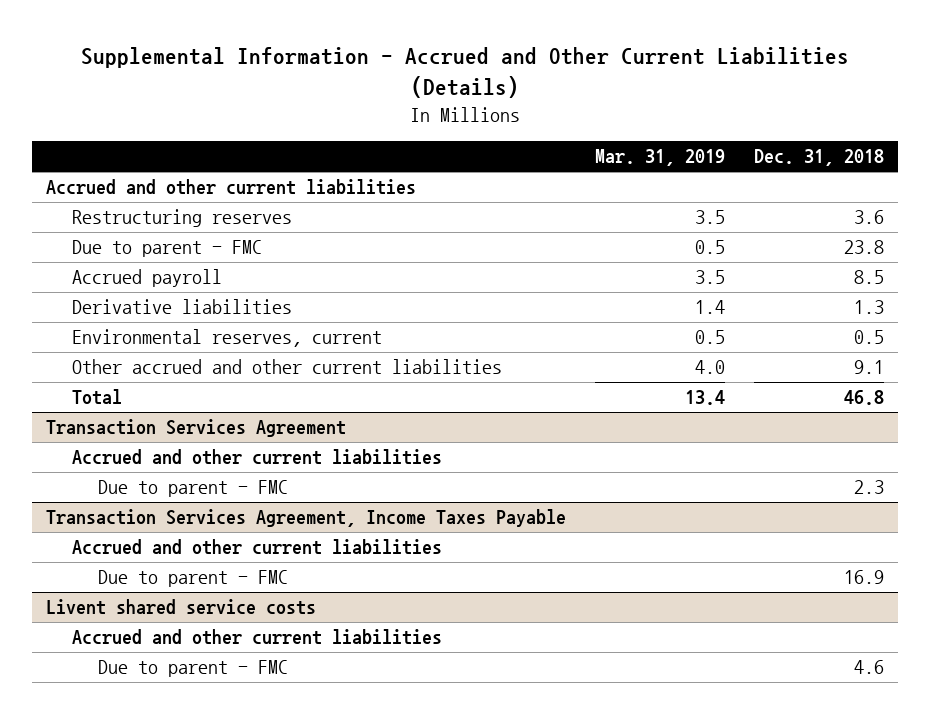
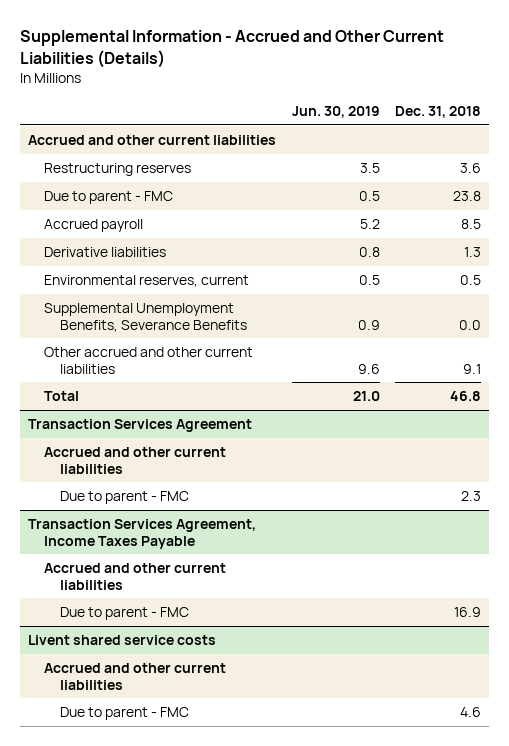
[595,149,726,167] Mar. 31, 2019 -> none
none -> [291,105,380,118] Jun. 30, 2019
none -> [43,302,247,332] Supplemental Unemployment Benefits, Severance Benefits

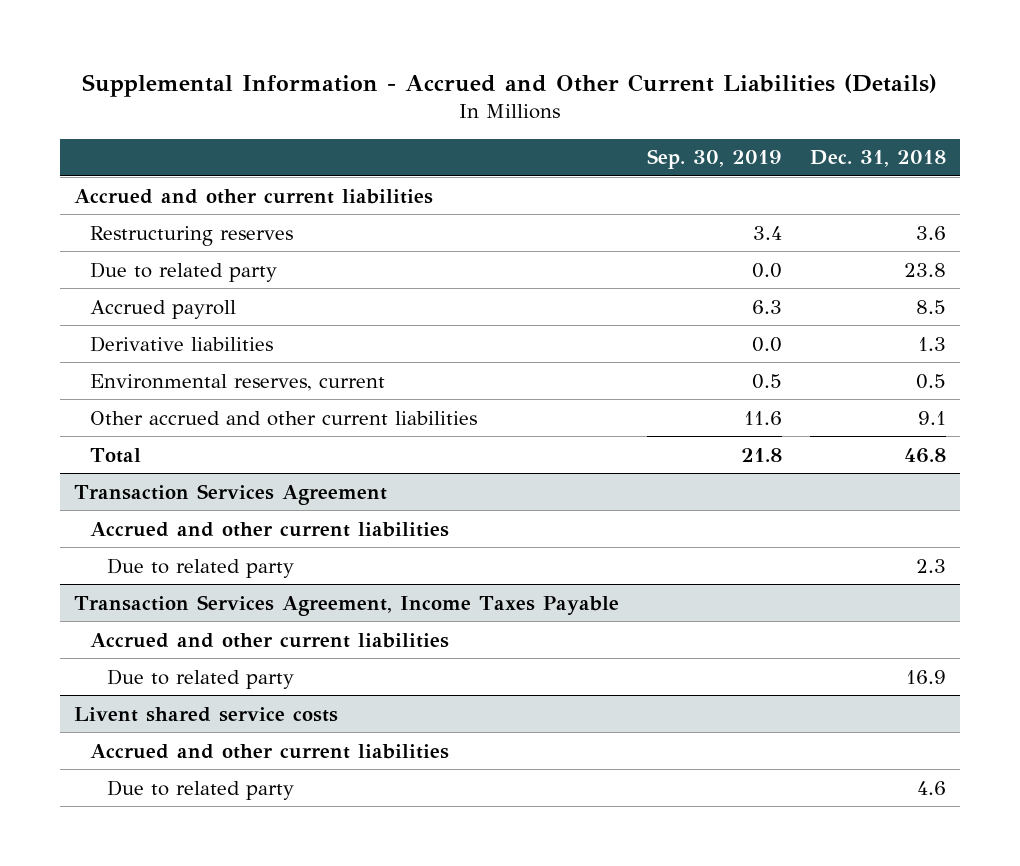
[291,105,380,118] Jun. 30, 2019 -> none
none -> [646,149,782,170] Sep. 30, 2019
[43,190,173,204] Due to parent - FMC -> [90,261,278,282] Due to related party
[43,302,247,332] Supplemental Unemployment Benefits, Severance Benefits -> none
[59,490,189,504] Due to parent - FMC -> [106,557,294,578] Due to related party
[59,606,189,620] Due to parent - FMC -> [106,668,294,689] Due to related party
[59,706,189,720] Due to parent - FMC -> [106,779,294,800] Due to related party

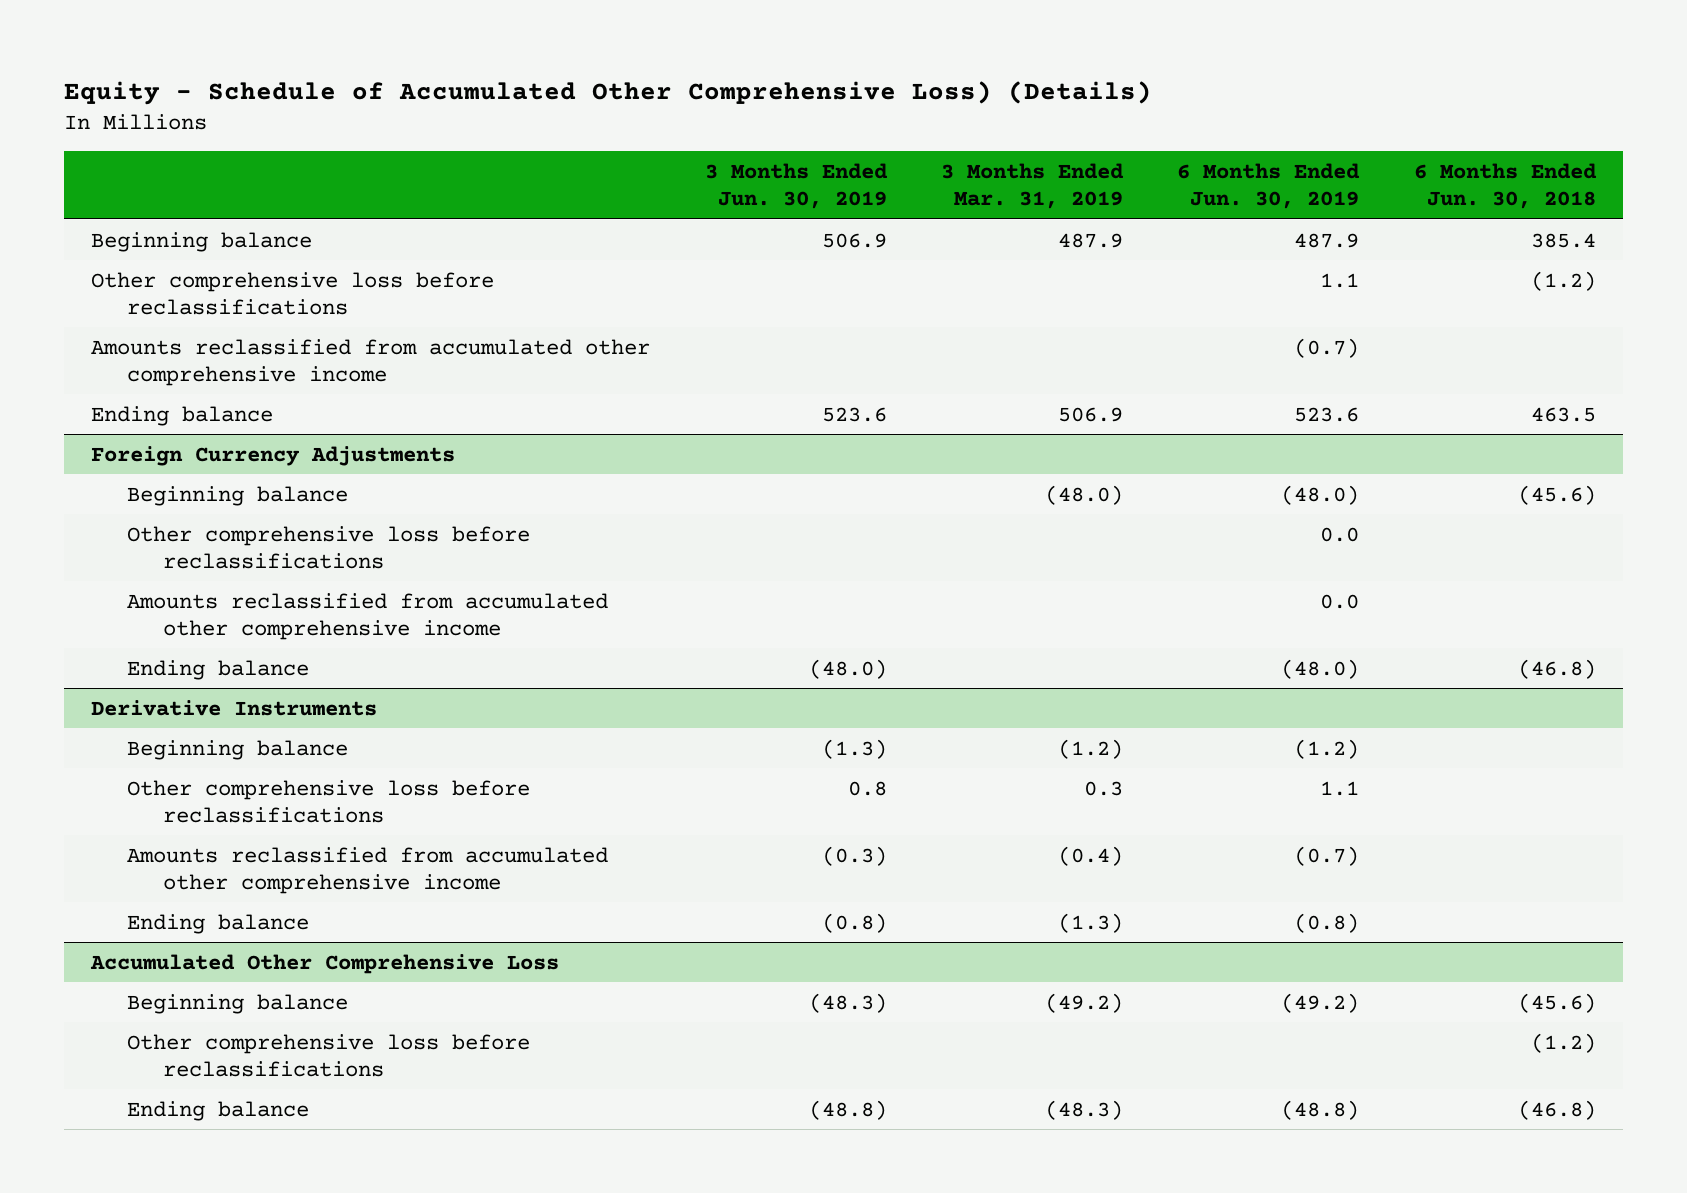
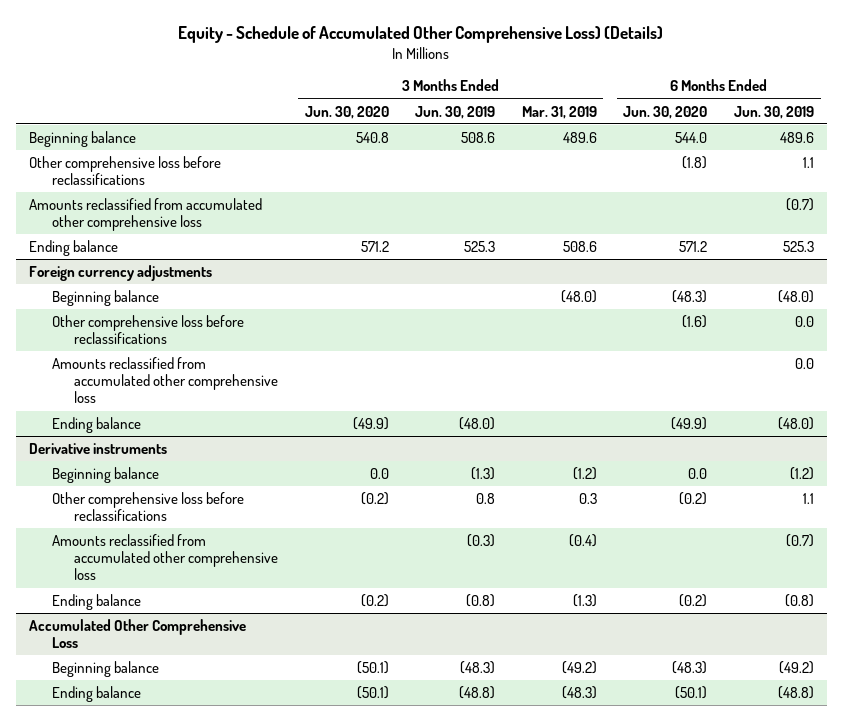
[1413,163,1597,210] 6 Months Ended Jun. 30, 2018 -> none
none -> [304,105,389,119] Jun. 30, 2020
none -> [623,105,708,119] Jun. 30, 2020
[821,232,887,248] 506.9 -> [461,132,496,144] 508.6
[1057,232,1123,248] 487.9 -> [562,132,597,144] 489.6
[1294,232,1360,248] 487.9 -> [779,132,814,144] 489.6
[91,338,651,386] Amounts reclassified from accumulated other comprehensive income -> [29,198,263,232] Amounts reclassified from accumulated other comprehensive loss
[821,406,887,422] 523.6 -> [464,241,496,253] 525.3
[1057,406,1123,422] 506.9 -> [562,241,597,253] 508.6
[1294,406,1360,422] 523.6 -> [782,241,814,253] 525.3
[91,445,456,466] Foreign Currency Adjustments -> [29,265,213,282] Foreign currency adjustments
[126,592,608,640] Amounts reclassified from accumulated other comprehensive income -> [51,357,279,404] Amounts reclassified from accumulated other comprehensive loss
[91,699,378,716] Derivative Instruments -> [29,443,168,455] Derivative instruments
[126,846,608,894] Amounts reclassified from accumulated other comprehensive income -> [51,534,279,581] Amounts reclassified from accumulated other comprehensive loss
[126,1033,530,1077] Other comprehensive loss before reclassifications -> none

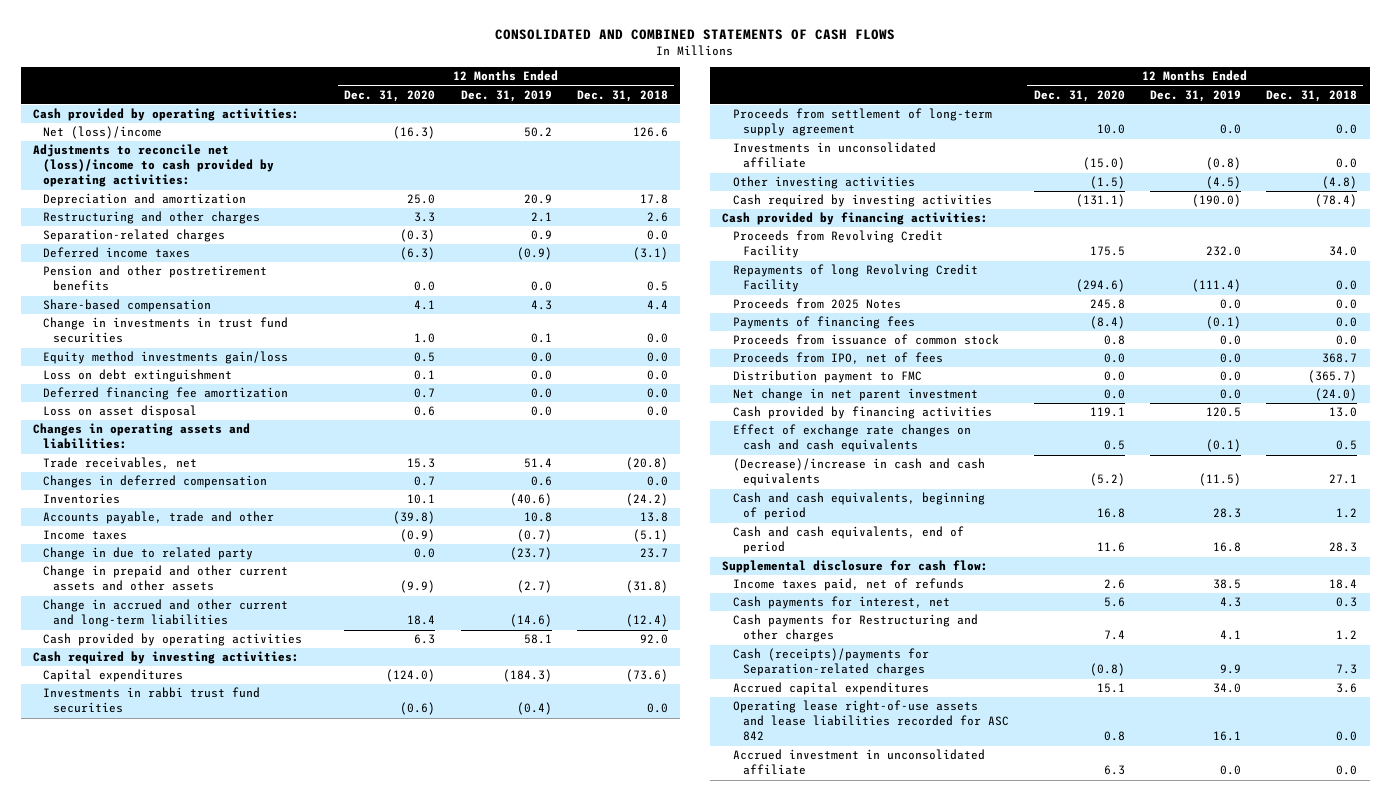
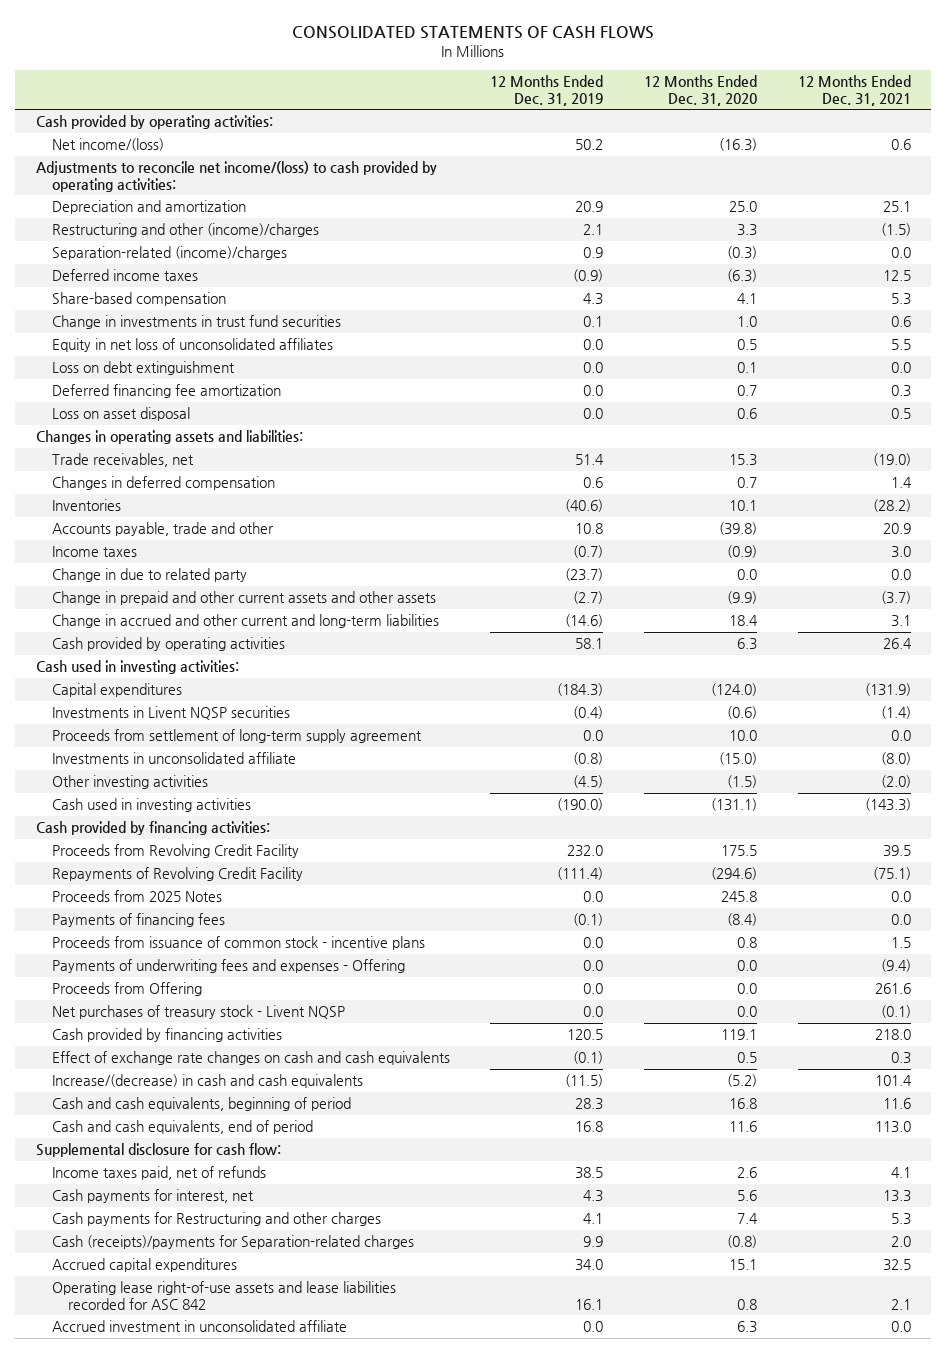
[495,29,896,41] CONSOLIDATED AND COMBINED STATEMENTS OF CASH FLOWS -> [292,26,655,40] CONSOLIDATED STATEMENTS OF CASH FLOWS
[576,89,668,102] Dec. 31, 2018 -> none
none -> [797,75,911,106] 12 Months Ended Dec. 31, 2021
[43,126,163,140] Net (loss)/income -> [51,138,164,152] Net income/(loss)
[33,144,275,188] Adjustments to reconcile net (loss)/income to cash provided by operating activities: -> [35,161,437,192] Adjustments to reconcile net income/(loss) to cash provided by operating activities:
[43,211,261,225] Restructuring and other charges -> [51,223,319,238] Restructuring and other (income)/charges
[43,229,226,243] Separation-related charges -> [51,246,287,261] Separation-related (income)/charges
[43,265,268,292] Pension and other postretirement benefits -> none
[43,351,289,365] Equity method investments gain/loss -> [51,338,333,353] Equity in net loss of unconsolidated affiliates
[33,651,300,665] Cash required by investing activities: -> [35,660,239,675] Cash used in investing activities:
[43,687,261,714] Investments in rabbi trust fund securities -> [51,706,290,721] Investments in Livent NQSP securities
[732,194,992,208] Cash required by investing activities -> [51,798,251,813] Cash used in investing activities
[732,264,978,293] Repayments of long Revolving Credit Facility -> [51,867,303,882] Repayments of Revolving Credit Facility
[732,352,943,365] Proceeds from IPO, net of fees -> none
[732,370,922,384] Distribution payment to FMC -> none
[732,388,978,402] Net change in net parent investment -> none
[732,334,999,346] Proceeds from issuance of common stock -> [51,936,425,951] Proceeds from issuance of common stock - incentive plans
none -> [51,959,405,974] Payments of underwriting fees and expenses - Offering
none -> [51,982,202,997] Proceeds from Offering
none -> [51,1005,345,1020] Net purchases of treasury stock - Livent NQSP
[732,458,985,487] (Decrease)/increase in cash and cash equivalents -> [51,1074,363,1089] Increase/(decrease) in cash and cash equivalents

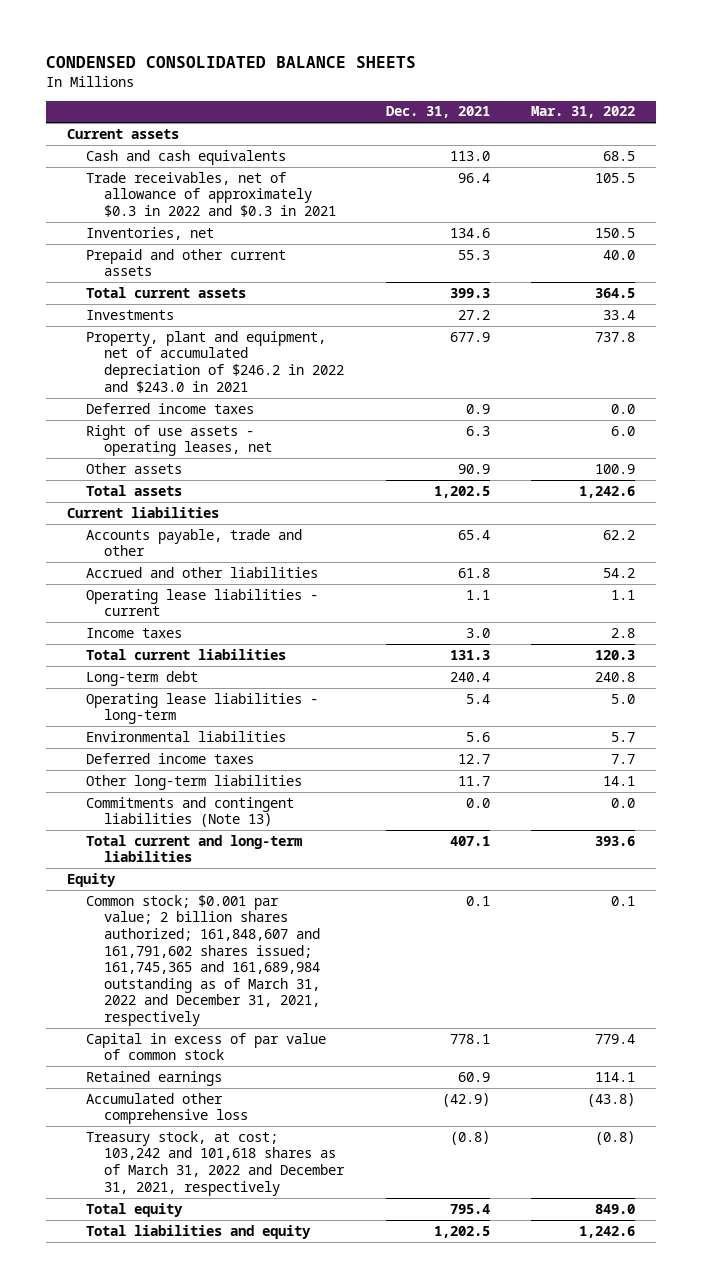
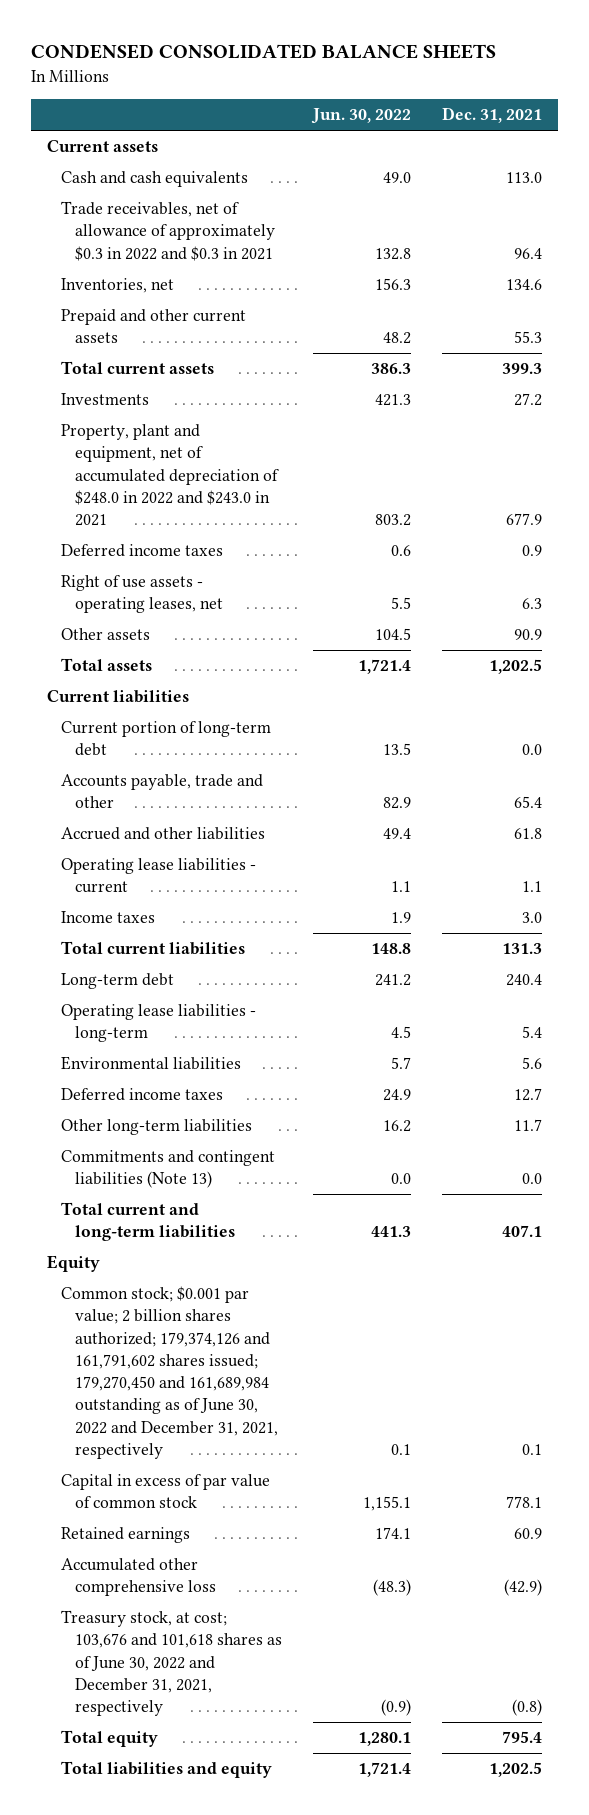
[531,106,636,119] Mar. 31, 2022 -> none
none -> [311,108,412,125] Jun. 30, 2022
[85,330,345,393] Property, plant and equipment, net of accumulated depreciation of $246.2 in 2022 and $243.0 in 2021 -> [61,424,280,527] Property, plant and equipment, net of accumulated depreciation of $248.0 in 2022 and $243.0 in 2021
none -> [61,721,272,757] Current portion of long-term debt
[85,894,321,1027] Common stock; $0.001 par value; 2 billion shares authorized; 161,848,607 and 161,791,602 shares issued; 161,745,365 and 161,689,984 outstanding as of March 31, 2022 and December 31, 2021, respectively -> [61,1286,279,1459] Common stock; $0.001 par value; 2 billion shares authorized; 179,374,126 and 161,791,602 shares issued; 179,270,450 and 161,689,984 outstanding as of June 30, 2022 and December 31, 2021, respectively
[85,1130,346,1196] Treasury stock, at cost; 103,242 and 101,618 shares as of March 31, 2022 and December 31, 2021, respectively -> [61,1610,283,1717] Treasury stock, at cost; 103,676 and 101,618 shares as of June 30, 2022 and December 31, 2021, respectively

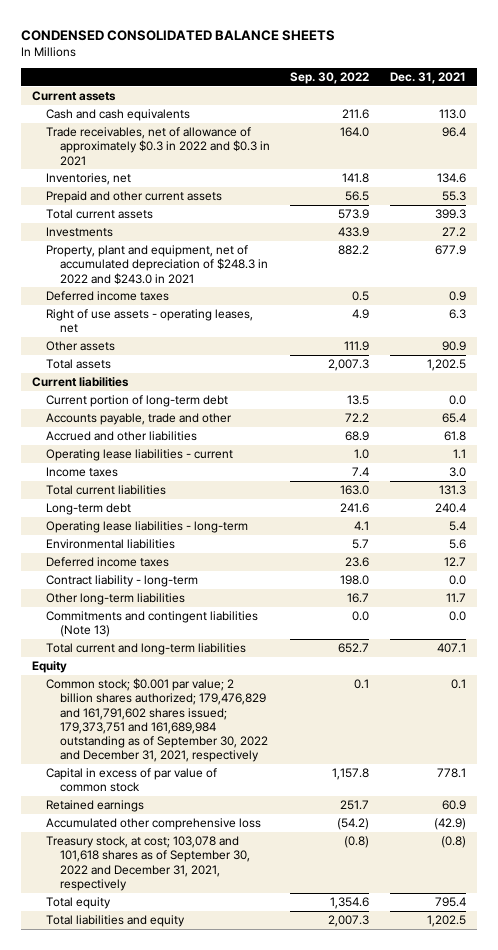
[311,108,412,125] Jun. 30, 2022 -> none
none -> [290,72,370,85] Sep. 30, 2022
[61,424,280,527] Property, plant and equipment, net of accumulated depreciation of $248.0 in 2022 and $243.0 in 2021 -> [45,245,268,285] Property, plant and equipment, net of accumulated depreciation of $248.3 in 2022 and $243.0 in 2021
none -> [45,575,198,588] Contract liability - long-term
[61,1286,279,1459] Common stock; $0.001 par value; 2 billion shares authorized; 179,374,126 and 161,791,602 shares issued; 179,270,450 and 161,689,984 outstanding as of June 30, 2022 and December 31, 2021, respectively -> [45,678,268,763] Common stock; $0.001 par value; 2 billion shares authorized; 179,476,829 and 161,791,602 shares issued; 179,373,751 and 161,689,984 outstanding as of September 30, 2022 and December 31, 2021, respectively
[61,1610,283,1717] Treasury stock, at cost; 103,676 and 101,618 shares as of June 30, 2022 and December 31, 2021, respectively -> [45,836,250,891] Treasury stock, at cost; 103,078 and 101,618 shares as of September 30, 2022 and December 31, 2021, respectively

